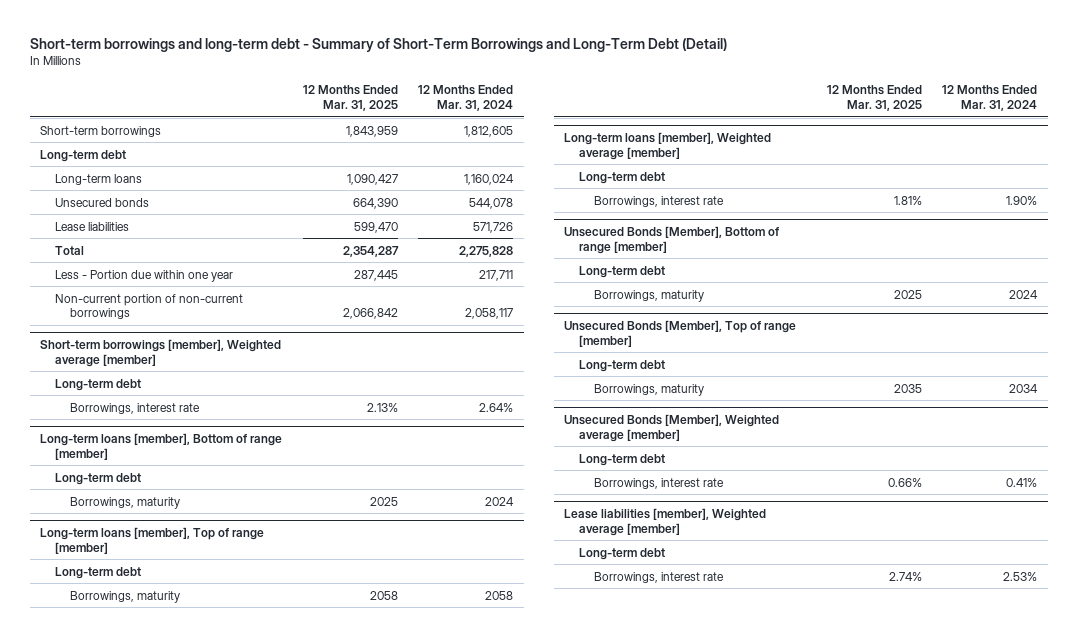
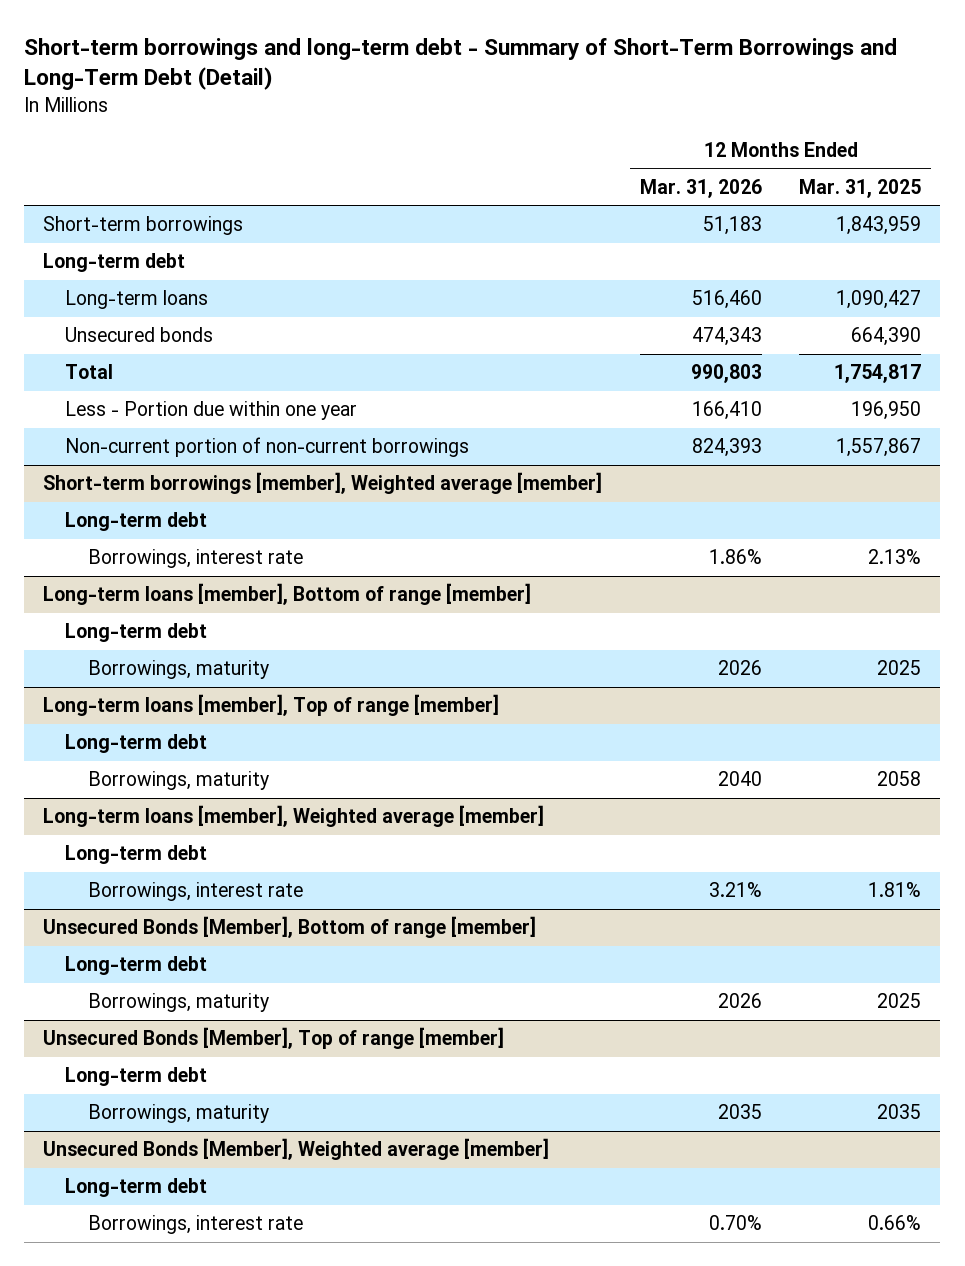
[418,85,514,112] 12 Months Ended Mar. 31, 2024 -> none
none -> [639,178,762,198] Mar. 31, 2026
[55,221,130,231] Lease liabilities -> none
[342,245,399,257] 2,354,287 -> [834,364,922,384] 1,754,817
[353,269,398,281] 287,445 -> [851,401,922,421] 196,950
[342,308,398,320] 2,066,842 -> [836,438,922,458] 1,557,867
[564,507,767,536] Lease liabilities [member], Weighted average [member] -> none
[579,547,666,560] Long-term debt -> none
[594,571,725,583] Borrowings, interest rate -> none

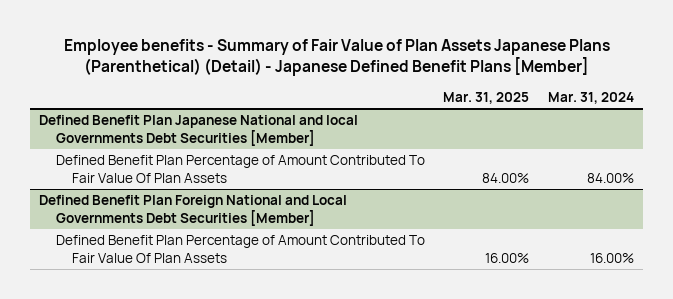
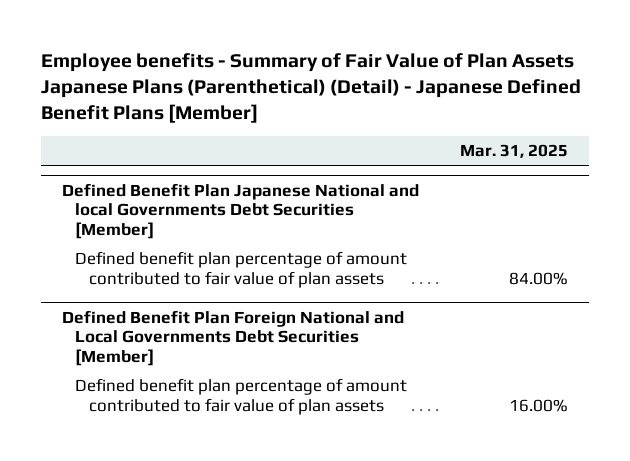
[548,91,635,104] Mar. 31, 2024 -> none
[55,155,425,183] Defined Benefit Plan Percentage of Amount Contributed To Fair Value Of Plan Assets -> [75,251,408,288] Defined benefit plan percentage of amount contributed to fair value of plan assets
[55,235,425,263] Defined Benefit Plan Percentage of Amount Contributed To Fair Value Of Plan Assets -> [75,378,408,415] Defined benefit plan percentage of amount contributed to fair value of plan assets

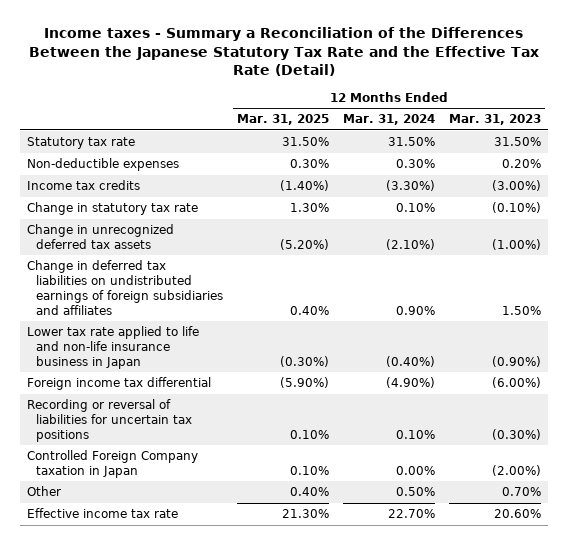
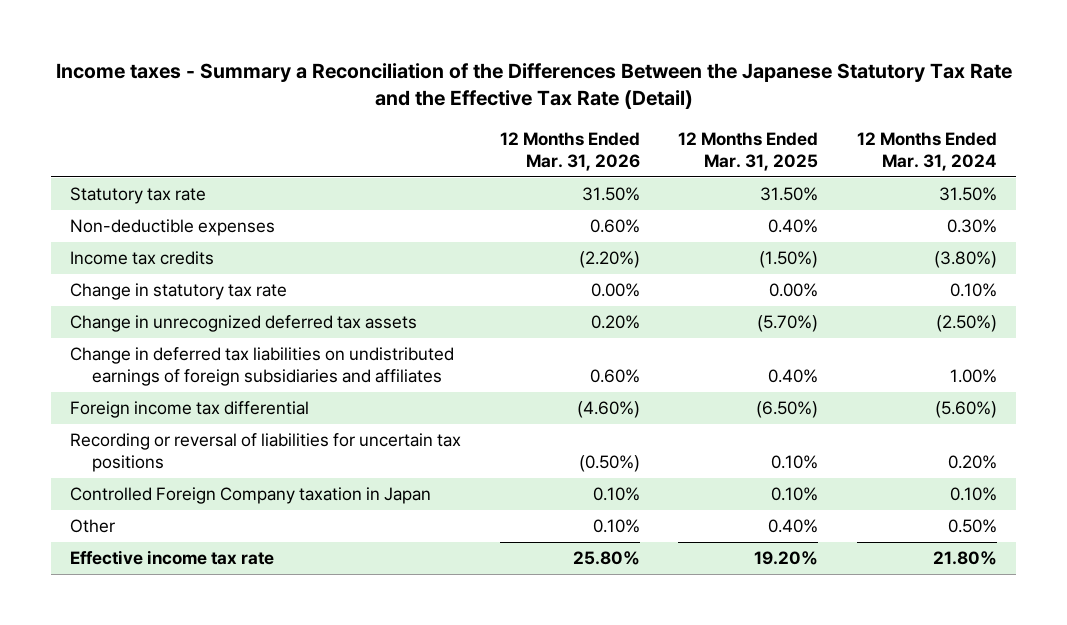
[449,114,542,126] Mar. 31, 2023 -> none
none -> [499,132,640,171] 12 Months Ended Mar. 31, 2026
[27,326,200,369] Lower tax rate applied to life and non-life insurance business in Japan -> none
[290,159,330,169] 0.30% -> [768,219,819,234] 0.40%
[280,180,330,192] (1.40%) -> [759,251,819,269] (1.50%)
[386,180,436,192] (3.30%) -> [934,251,998,269] (3.80%)
[290,203,330,213] 1.30% -> [769,283,819,298] 0.00%
[280,238,330,250] (5.20%) -> [757,315,819,333] (5.70%)
[386,238,436,250] (2.10%) -> [936,315,998,333] (2.50%)
[396,305,436,315] 0.90% -> [950,368,998,383] 1.00%
[280,377,330,389] (5.90%) -> [756,401,819,419] (6.50%)
[386,377,436,389] (4.90%) -> [935,401,998,419] (5.60%)
[396,429,436,439] 0.10% -> [948,454,998,469] 0.20%
[396,465,436,475] 0.00% -> [950,487,998,502] 0.10%
[282,509,330,519] 21.30% -> [754,551,819,566] 19.20%
[388,509,436,519] 22.70% -> [933,551,998,566] 21.80%

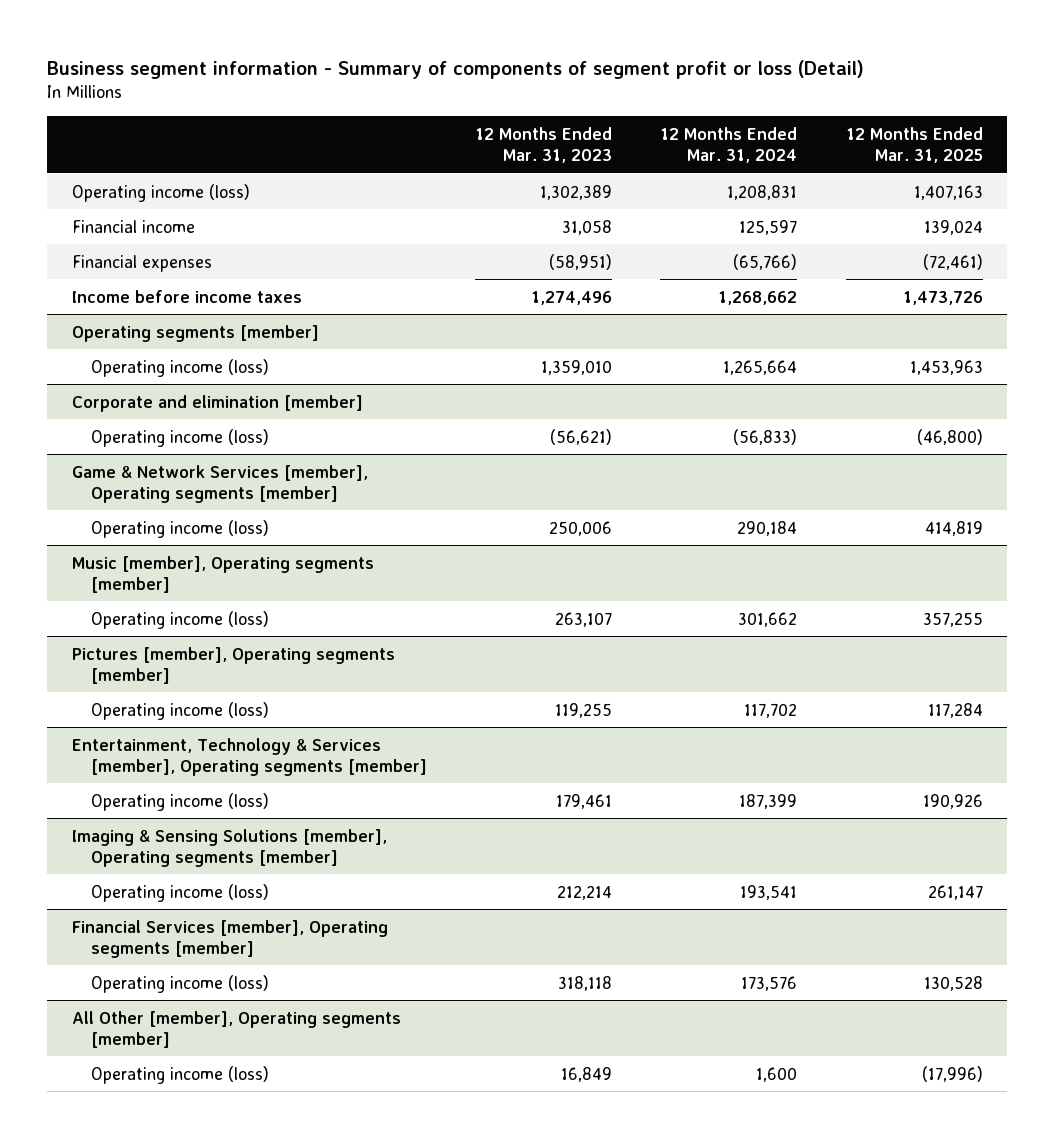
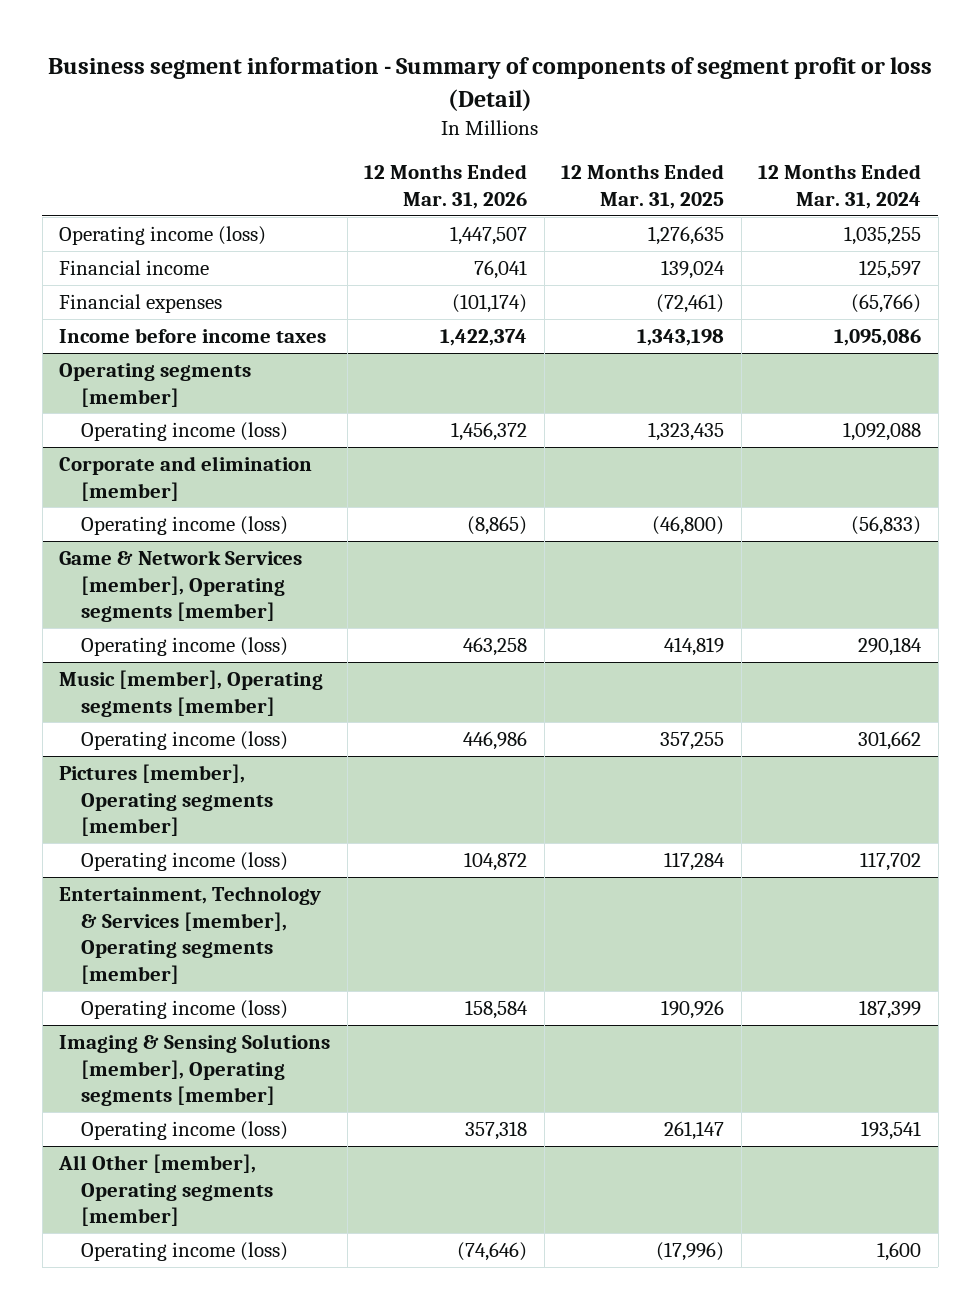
[475,126,613,163] 12 Months Ended Mar. 31, 2023 -> none
none -> [364,164,528,209] 12 Months Ended Mar. 31, 2026
[727,184,798,200] 1,208,831 -> [844,225,922,245] 1,035,255
[913,184,983,200] 1,407,163 -> [648,225,725,245] 1,276,635
[718,290,798,305] 1,268,662 -> [834,328,922,346] 1,095,086
[902,290,983,305] 1,473,726 -> [637,328,725,346] 1,343,198
[723,359,798,375] 1,265,664 -> [843,421,922,441] 1,092,088
[909,359,983,375] 1,453,963 -> [648,421,725,441] 1,323,435
[71,919,388,958] Financial Services [member], Operating segments [member] -> none
[90,974,269,993] Operating income (loss) -> none

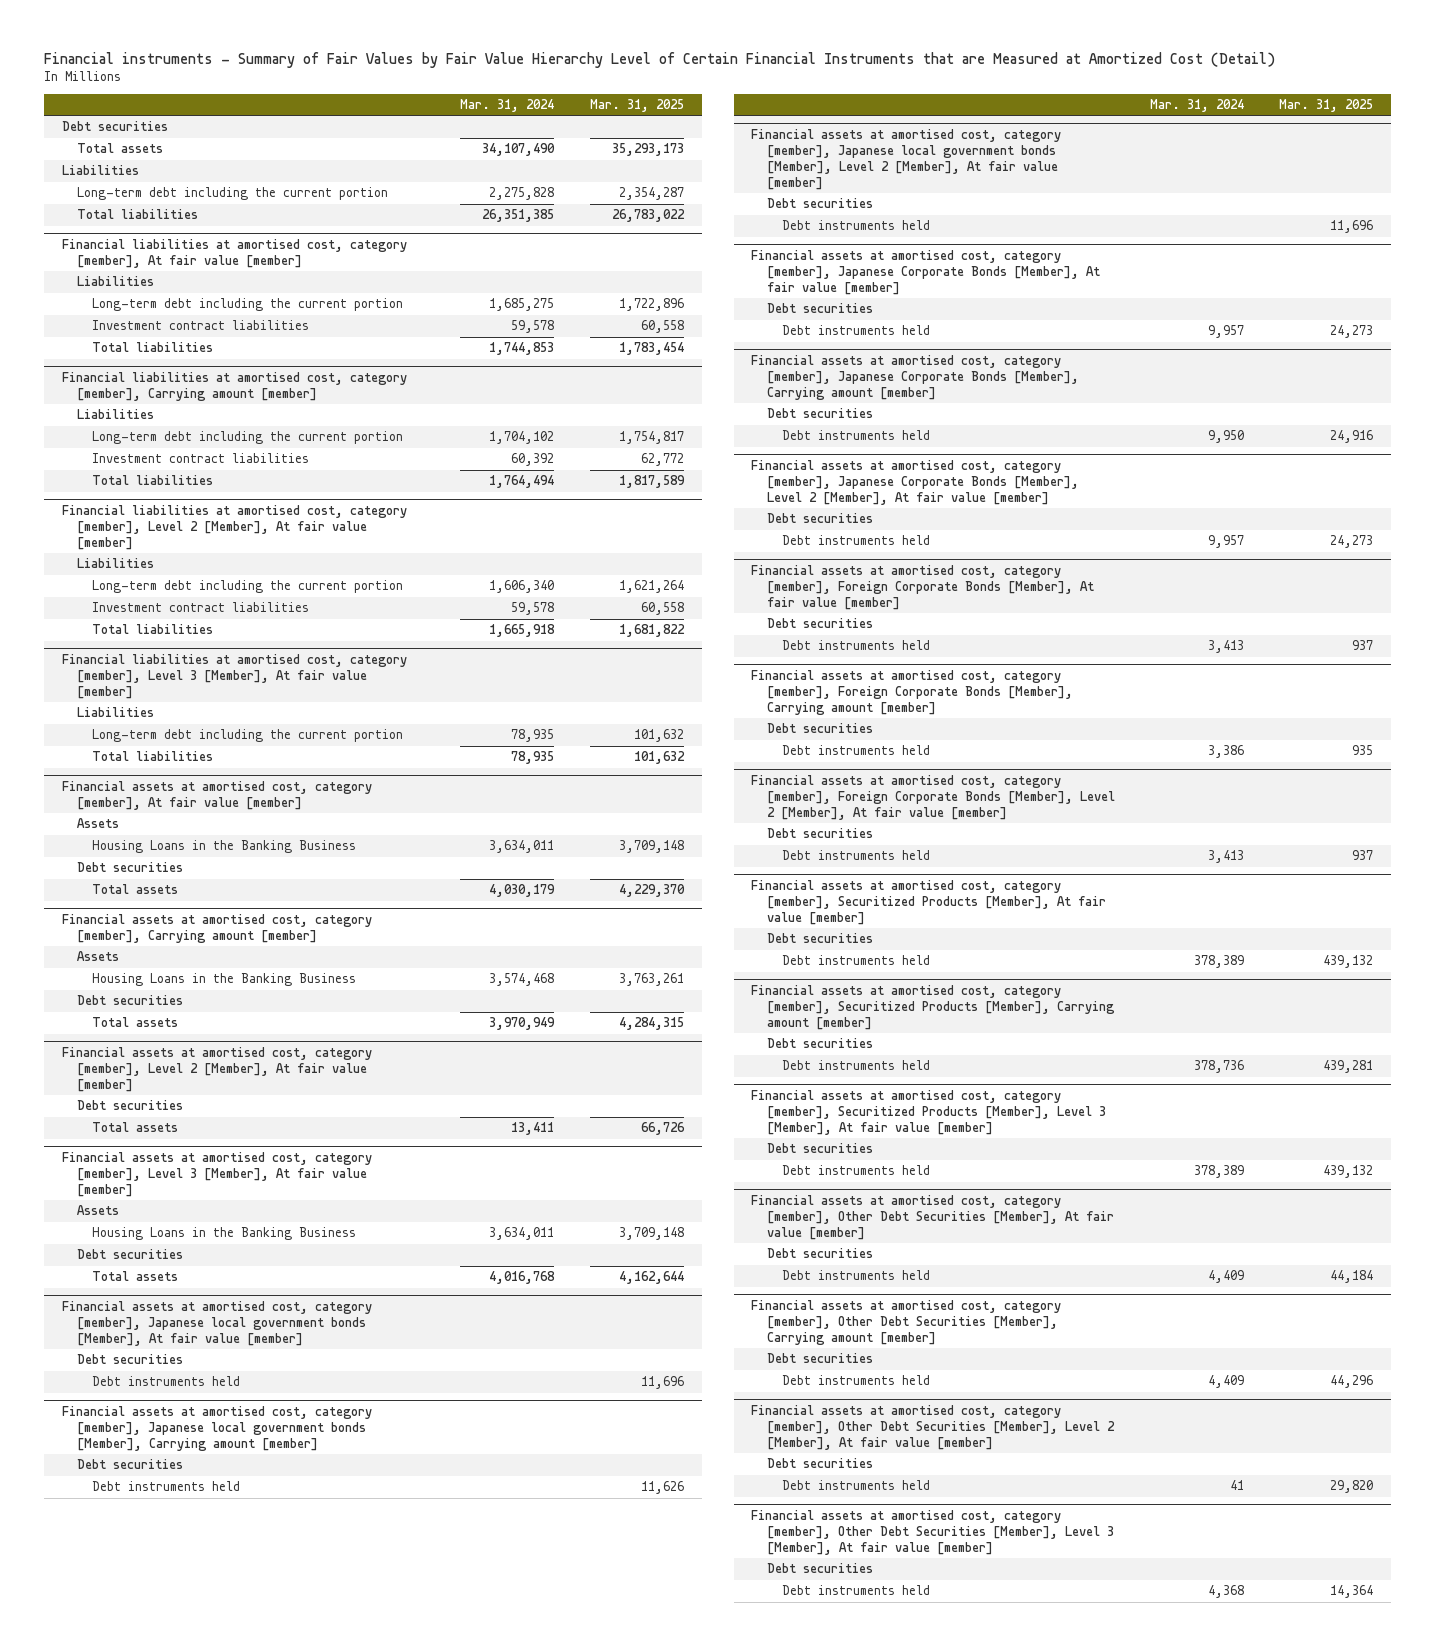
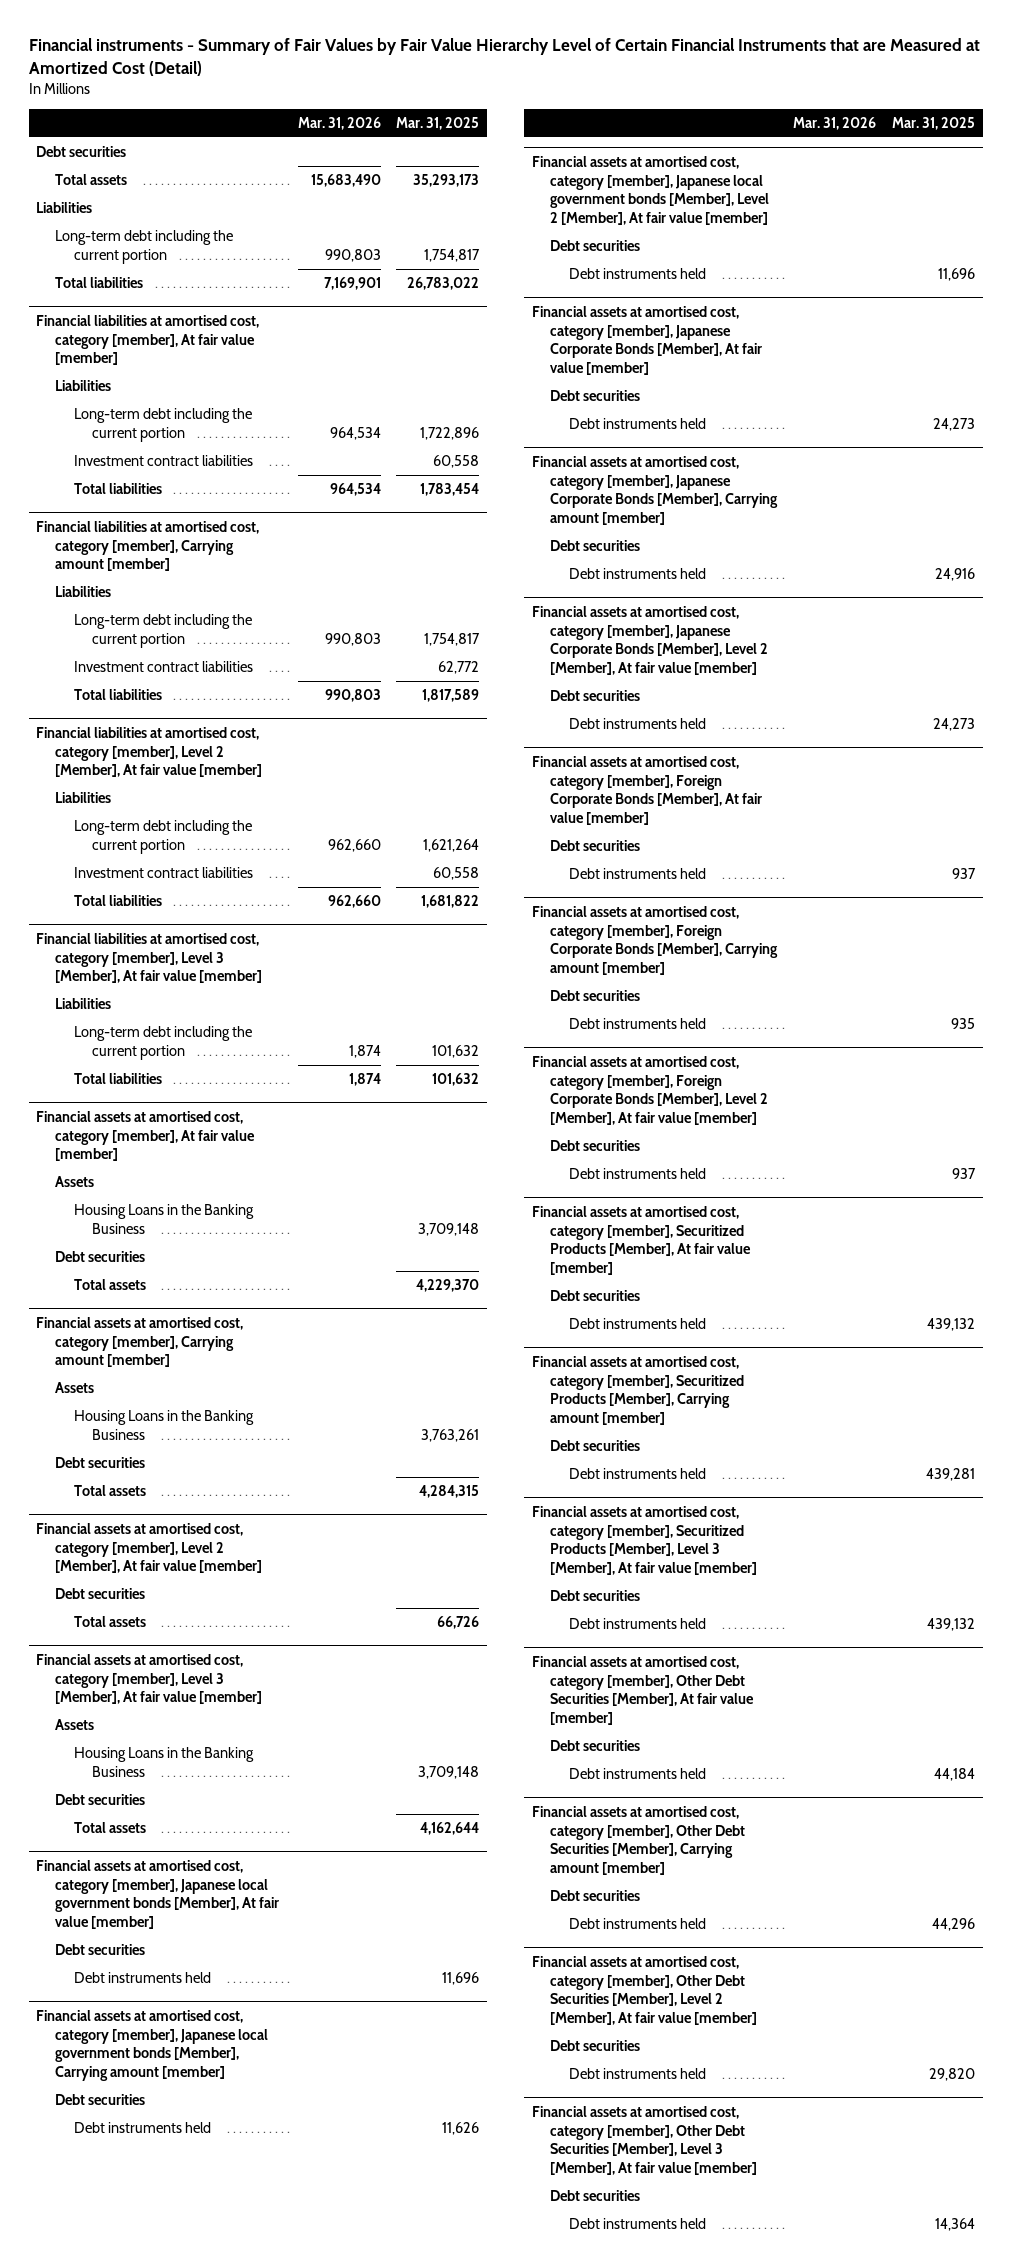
[460,99,555,113] Mar. 31, 2024 -> none
none -> [297,116,381,130] Mar. 31, 2026
[618,187,684,201] 2,354,287 -> [424,249,481,263] 1,754,817

